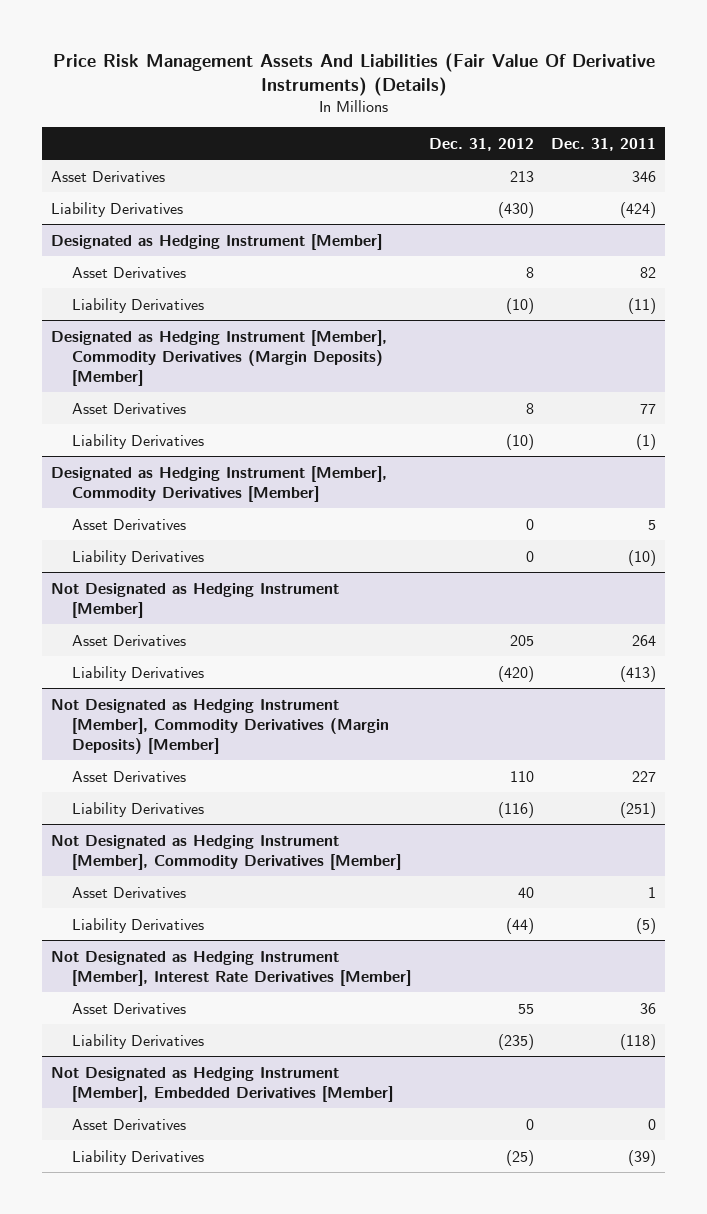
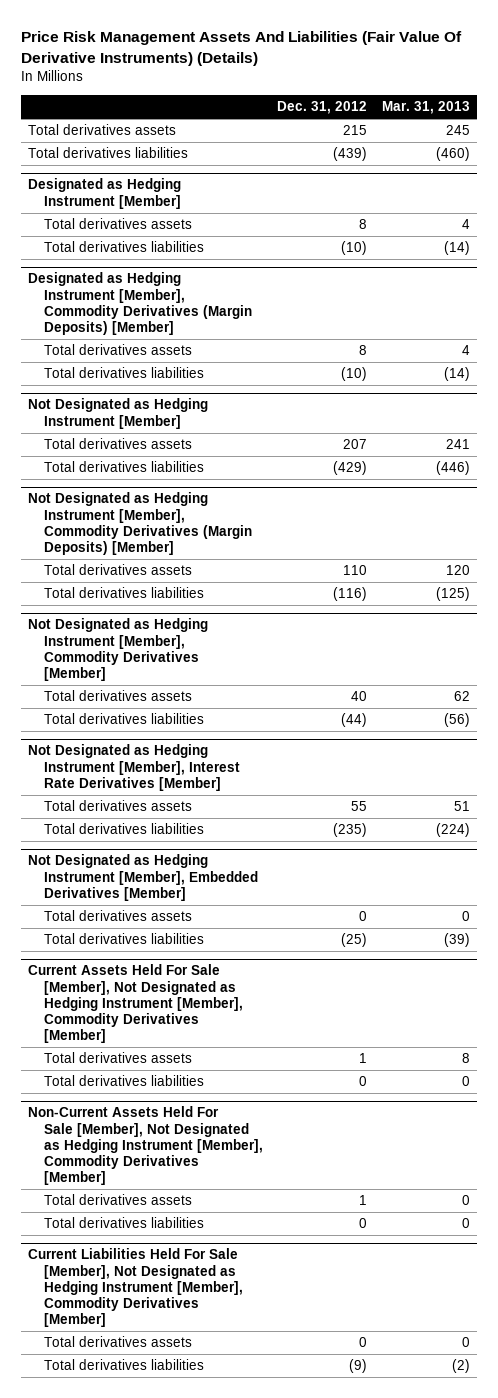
[551,137,657,151] Dec. 31, 2011 -> none
none -> [381,101,470,115] Mar. 31, 2013
[51,170,166,182] Asset Derivatives -> [28,124,177,136] Total derivatives assets
[509,170,534,182] 213 -> [343,125,368,136] 215
[51,201,184,217] Liability Derivatives -> [28,147,189,159] Total derivatives liabilities
[497,201,534,218] (430) -> [333,147,368,162] (439)
[72,266,187,278] Asset Derivatives -> [43,218,192,230] Total derivatives assets
[72,297,205,313] Liability Derivatives -> [43,241,204,253] Total derivatives liabilities
[51,465,388,502] Designated as Hedging Instrument [Member], Commodity Derivatives [Member] -> none
[72,518,187,530] Asset Derivatives -> none
[72,549,205,565] Liability Derivatives -> none
[72,402,187,414] Asset Derivatives -> [43,344,192,356] Total derivatives assets
[72,433,205,449] Liability Derivatives -> [43,367,204,379] Total derivatives liabilities
[72,634,187,646] Asset Derivatives -> [43,438,192,450] Total derivatives assets
[509,634,534,646] 205 -> [343,439,368,450] 207
[72,665,205,681] Liability Derivatives -> [43,461,204,473] Total derivatives liabilities
[497,665,534,682] (420) -> [333,461,368,476] (429)
[72,770,187,782] Asset Derivatives -> [43,564,192,576] Total derivatives assets
[72,801,205,817] Liability Derivatives -> [43,587,204,599] Total derivatives liabilities
[72,886,187,898] Asset Derivatives -> [43,690,192,702] Total derivatives assets
[72,917,205,933] Liability Derivatives -> [43,713,204,725] Total derivatives liabilities
[72,1002,187,1014] Asset Derivatives -> [43,800,192,812] Total derivatives assets
[72,1033,205,1049] Liability Derivatives -> [43,823,204,835] Total derivatives liabilities
[72,1118,187,1130] Asset Derivatives -> [43,910,192,922] Total derivatives assets
[72,1149,205,1165] Liability Derivatives -> [43,933,204,945] Total derivatives liabilities
none -> [28,964,243,1044] Current Assets Held For Sale [Member], Not Designated as Hedging Instrument [Member], Commodity Derivatives [Member]
none -> [43,1052,192,1064] Total derivatives assets
none -> [43,1075,204,1087] Total derivatives liabilities
none -> [28,1106,263,1186] Non-Current Assets Held For Sale [Member], Not Designated as Hedging Instrument [Member], Commodity Derivatives [Member]
none -> [43,1194,192,1206] Total derivatives assets
none -> [43,1217,204,1229] Total derivatives liabilities
none -> [28,1248,243,1328] Current Liabilities Held For Sale [Member], Not Designated as Hedging Instrument [Member], Commodity Derivatives [Member]
none -> [43,1336,192,1348] Total derivatives assets
none -> [43,1359,204,1371] Total derivatives liabilities

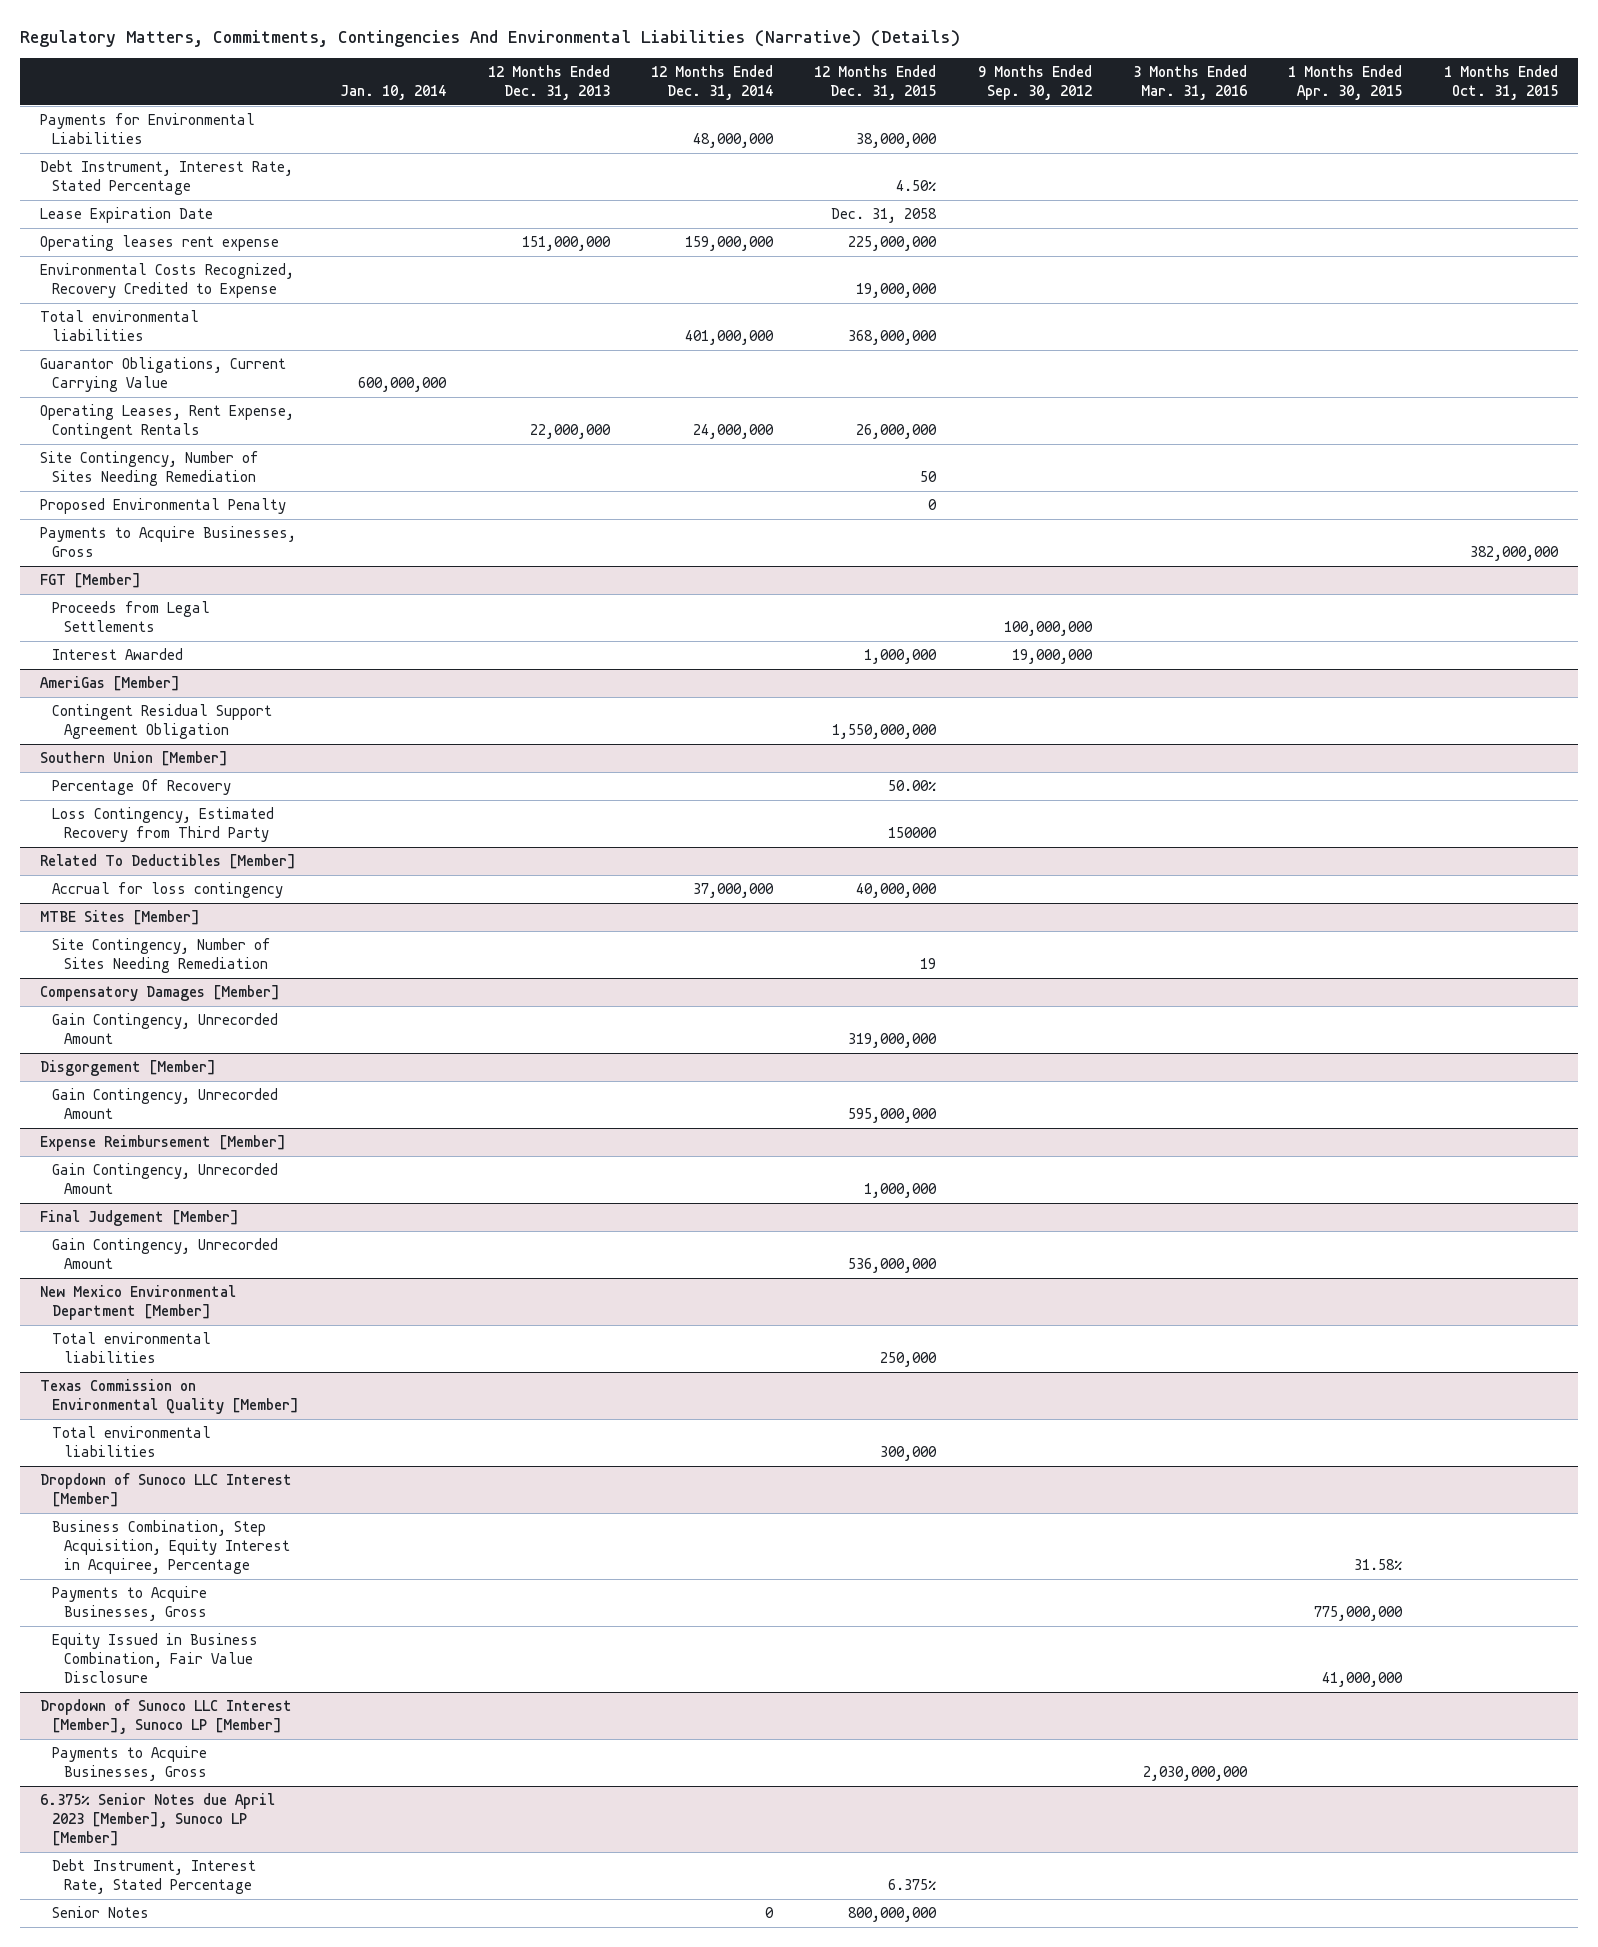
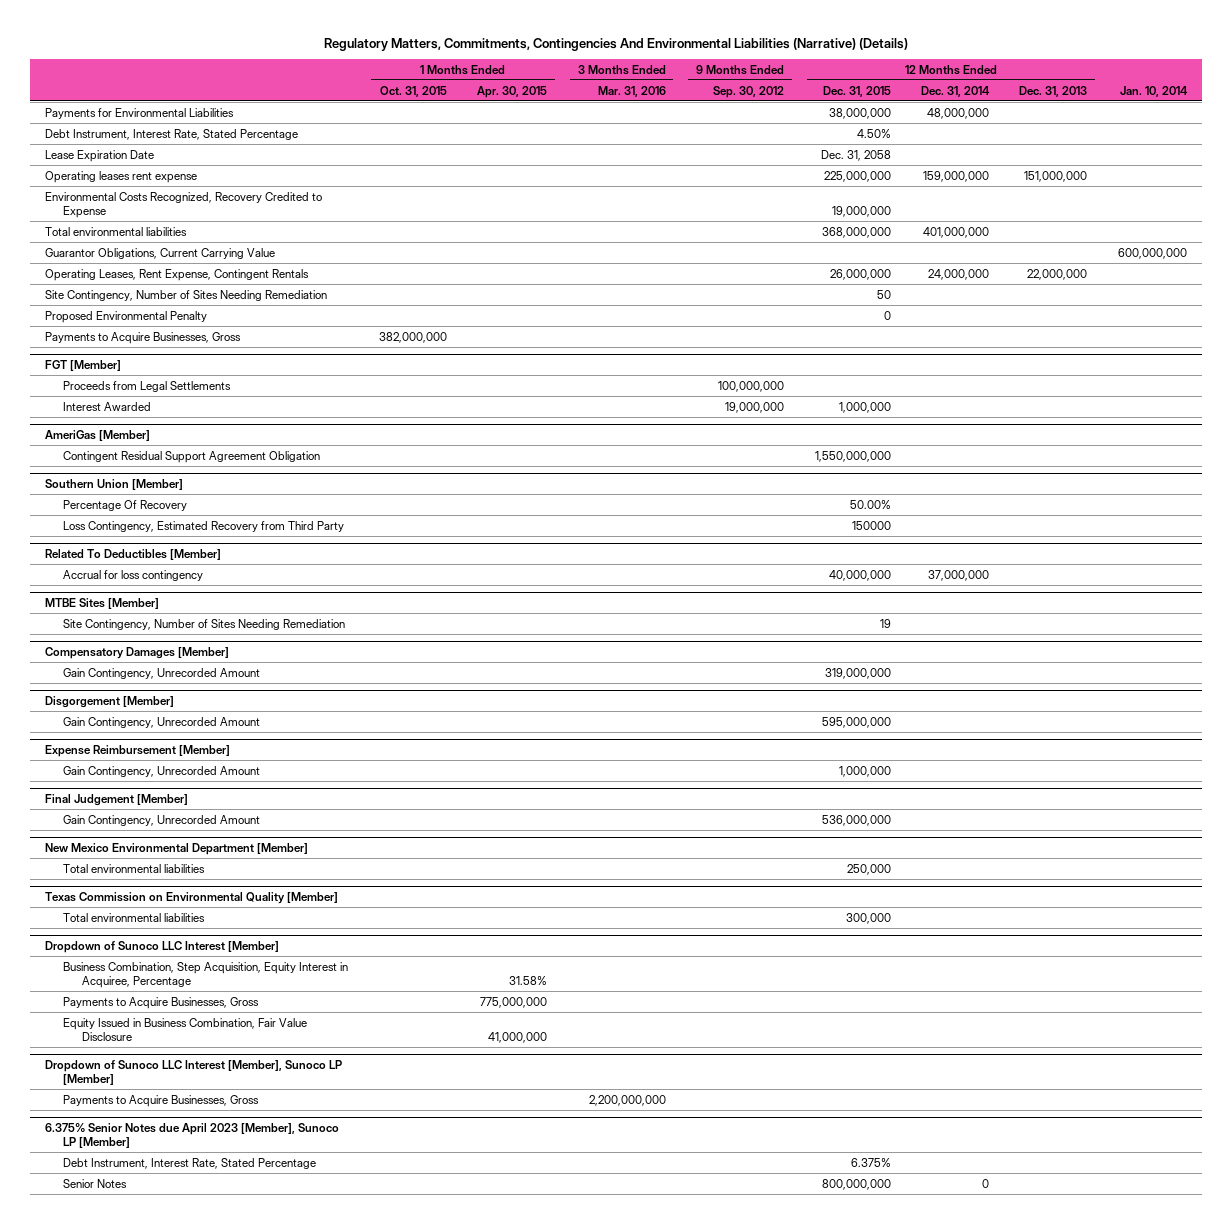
[1142,1766,1248,1782] 2,030,000,000 -> [588,1094,666,1106] 2,200,000,000

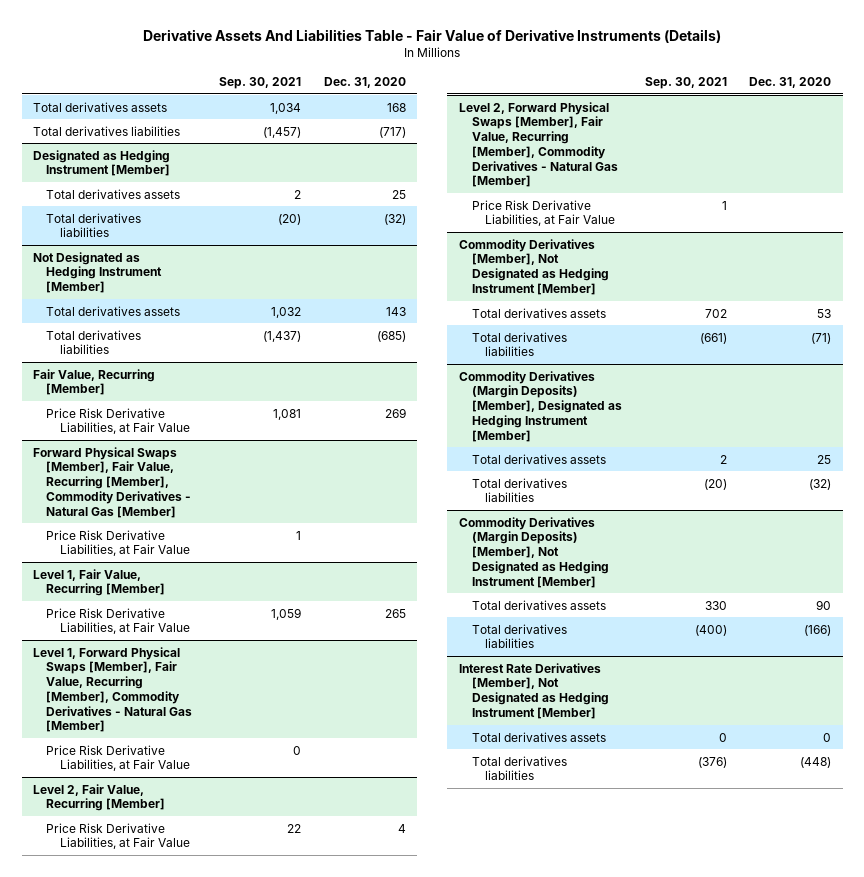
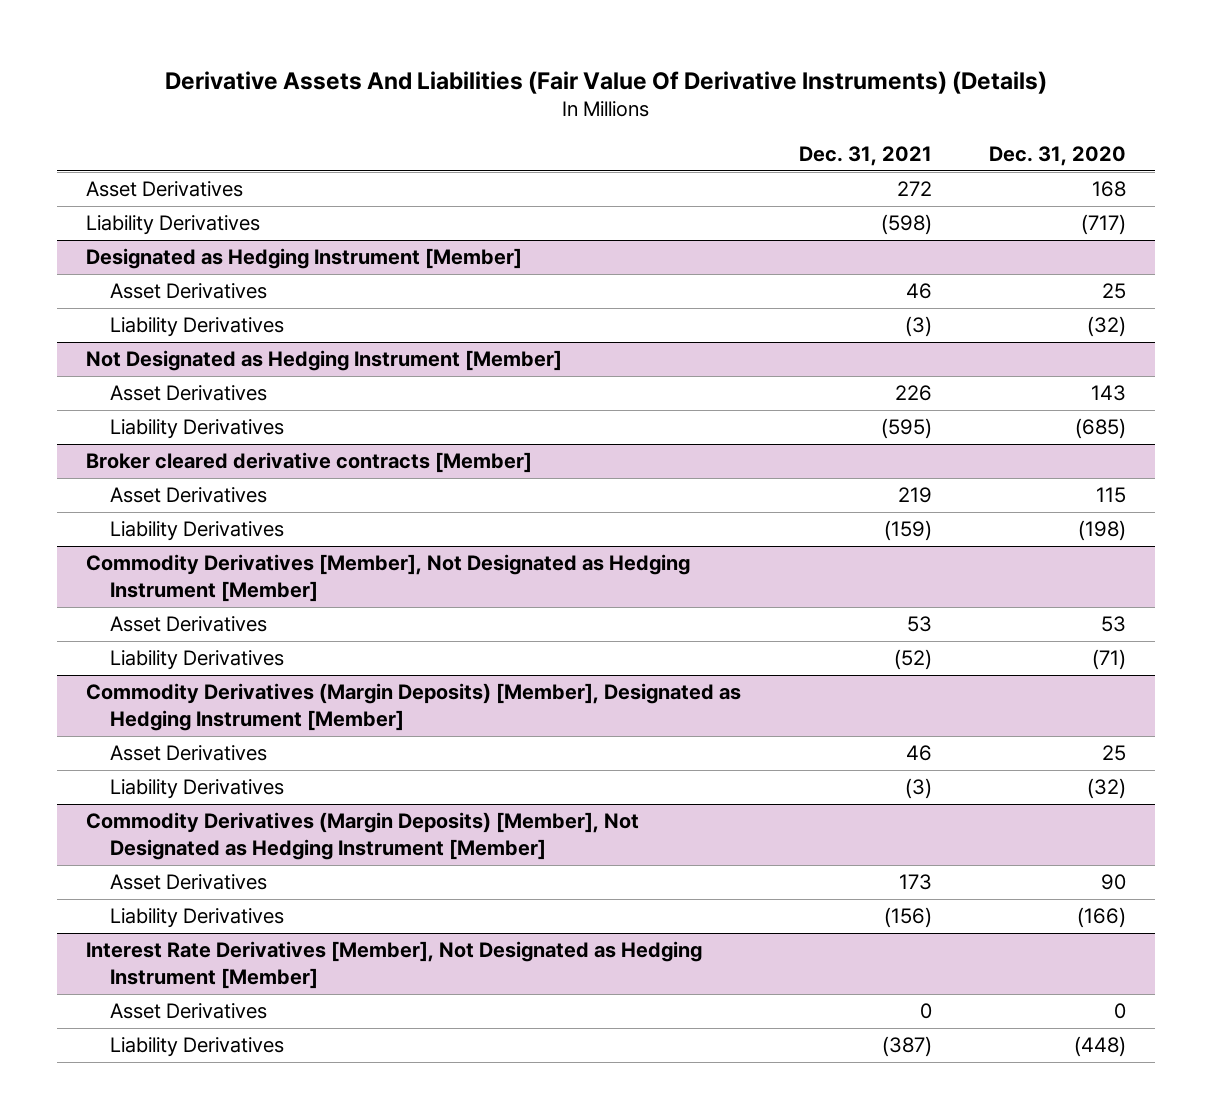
[143,28,722,43] Derivative Assets And Liabilities Table - Fair Value of Derivative Instruments (Details) -> [165,70,1048,94] Derivative Assets And Liabilities (Fair Value Of Derivative Instruments) (Details)
[218,77,301,90] Sep. 30, 2021 -> none
none -> [798,146,932,167] Dec. 31, 2021
[33,101,168,112] Total derivatives assets -> [85,181,243,198] Asset Derivatives
[33,125,181,136] Total derivatives liabilities -> [85,215,260,236] Liability Derivatives
[46,188,181,199] Total derivatives assets -> [109,283,267,300] Asset Derivatives
[46,212,142,238] Total derivatives liabilities -> [109,317,284,338] Liability Derivatives
[33,368,156,396] Fair Value, Recurring [Member] -> none
[46,407,190,435] Price Risk Derivative Liabilities, at Fair Value -> none
[33,446,192,518] Forward Physical Swaps [Member], Fair Value, Recurring [Member], Commodity Derivatives - Natural Gas [Member] -> none
[46,529,190,557] Price Risk Derivative Liabilities, at Fair Value -> none
[33,568,166,597] Level 1, Fair Value, Recurring [Member] -> none
[46,607,190,635] Price Risk Derivative Liabilities, at Fair Value -> none
[33,646,193,733] Level 1, Forward Physical Swaps [Member], Fair Value, Recurring [Member], Commodity Derivatives - Natural Gas [Member] -> none
[46,744,190,772] Price Risk Derivative Liabilities, at Fair Value -> none
[33,783,166,812] Level 2, Fair Value, Recurring [Member] -> none
[46,822,190,850] Price Risk Derivative Liabilities, at Fair Value -> none
[458,101,619,188] Level 2, Forward Physical Swaps [Member], Fair Value, Recurring [Member], Commodity Derivatives - Natural Gas [Member] -> none
[472,199,616,227] Price Risk Derivative Liabilities, at Fair Value -> none
[46,305,181,316] Total derivatives assets -> [109,385,267,402] Asset Derivatives
[46,329,142,355] Total derivatives liabilities -> [109,419,284,440] Liability Derivatives
none -> [85,452,532,474] Broker cleared derivative contracts [Member]
none -> [109,487,267,504] Asset Derivatives
none -> [109,521,284,542] Liability Derivatives
[472,307,607,318] Total derivatives assets -> [109,616,267,633] Asset Derivatives
[472,331,568,357] Total derivatives liabilities -> [109,650,284,671] Liability Derivatives
[472,453,607,464] Total derivatives assets -> [109,745,267,762] Asset Derivatives
[472,477,568,503] Total derivatives liabilities -> [109,779,284,800] Liability Derivatives
[472,599,607,610] Total derivatives assets -> [109,874,267,891] Asset Derivatives
[472,623,568,649] Total derivatives liabilities -> [109,908,284,929] Liability Derivatives
[472,731,607,742] Total derivatives assets -> [109,1003,267,1020] Asset Derivatives
[472,755,568,781] Total derivatives liabilities -> [109,1037,284,1058] Liability Derivatives

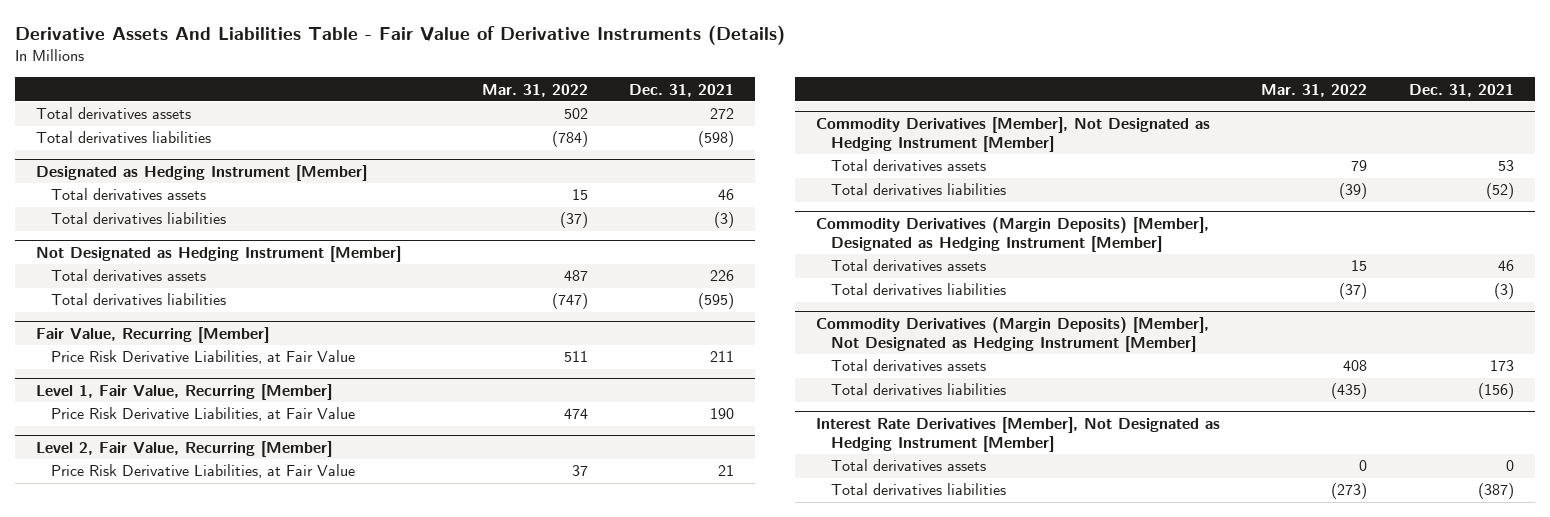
[165,70,1048,94] Derivative Assets And Liabilities (Fair Value Of Derivative Instruments) (Details) -> [15,24,786,45] Derivative Assets And Liabilities Table - Fair Value of Derivative Instruments (Details)
[989,146,1127,167] Dec. 31, 2020 -> none
none -> [481,83,588,97] Mar. 31, 2022
[85,181,243,198] Asset Derivatives -> [35,107,191,120] Total derivatives assets
[85,215,260,236] Liability Derivatives -> [35,131,211,144] Total derivatives liabilities
[109,283,267,300] Asset Derivatives -> [51,188,207,201] Total derivatives assets
[109,317,284,338] Liability Derivatives -> [51,212,227,225] Total derivatives liabilities
[85,452,532,474] Broker cleared derivative contracts [Member] -> none
[109,487,267,504] Asset Derivatives -> none
[109,521,284,542] Liability Derivatives -> none
[109,385,267,402] Asset Derivatives -> [51,269,207,282] Total derivatives assets
[109,419,284,440] Liability Derivatives -> [51,293,227,306] Total derivatives liabilities
none -> [35,326,269,343] Fair Value, Recurring [Member]
none -> [51,350,356,365] Price Risk Derivative Liabilities, at Fair Value
none -> [35,383,332,400] Level 1, Fair Value, Recurring [Member]
none -> [51,407,356,422] Price Risk Derivative Liabilities, at Fair Value
none -> [35,440,332,457] Level 2, Fair Value, Recurring [Member]
none -> [51,464,356,479] Price Risk Derivative Liabilities, at Fair Value
[109,616,267,633] Asset Derivatives -> [831,159,987,172] Total derivatives assets
[109,650,284,671] Liability Derivatives -> [831,183,1007,196] Total derivatives liabilities
[109,745,267,762] Asset Derivatives -> [831,259,987,272] Total derivatives assets
[109,779,284,800] Liability Derivatives -> [831,283,1007,296] Total derivatives liabilities
[109,874,267,891] Asset Derivatives -> [831,359,987,372] Total derivatives assets
[109,908,284,929] Liability Derivatives -> [831,383,1007,396] Total derivatives liabilities
[109,1003,267,1020] Asset Derivatives -> [831,459,987,472] Total derivatives assets
[109,1037,284,1058] Liability Derivatives -> [831,483,1007,496] Total derivatives liabilities

